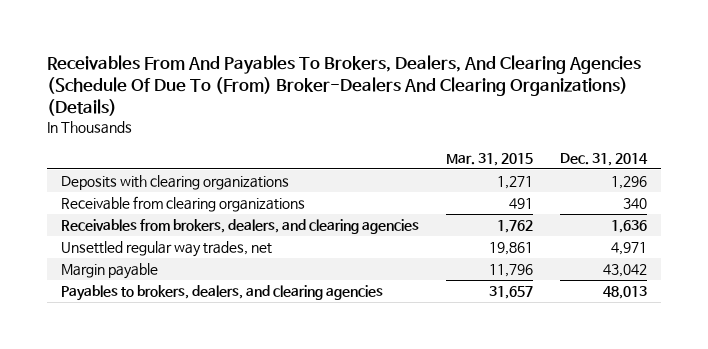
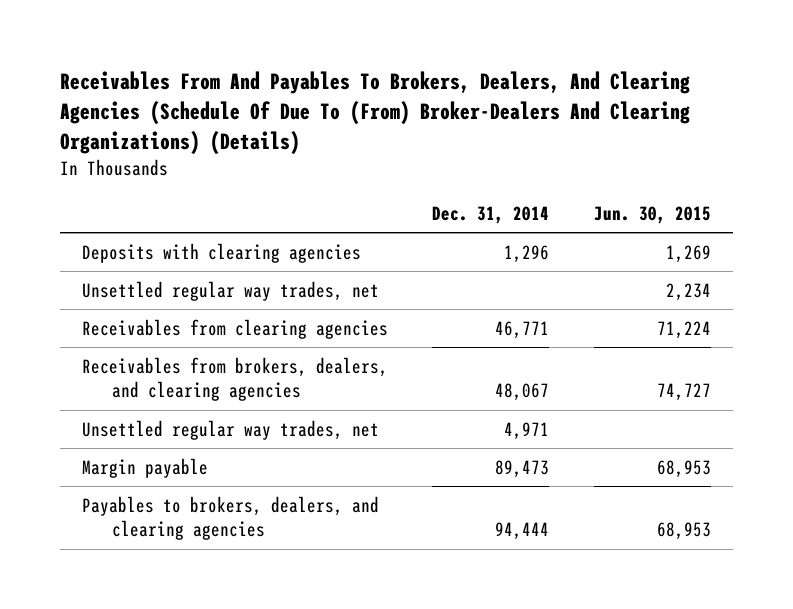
[446,152,534,166] Mar. 31, 2015 -> none
none -> [593,206,711,225] Jun. 30, 2015
[60,175,289,191] Deposits with clearing organizations -> [81,242,361,263] Deposits with clearing agencies
none -> [81,280,379,301] Unsettled regular way trades, net
[60,196,305,213] Receivable from clearing organizations -> [81,318,388,339] Receivables from clearing agencies
[623,198,648,210] 340 -> [495,320,550,339] 46,771
[611,220,648,234] 1,636 -> [495,383,550,402] 48,067
[603,264,648,278] 43,042 -> [495,459,550,478] 89,473
[603,286,648,300] 48,013 -> [495,522,550,541] 94,444

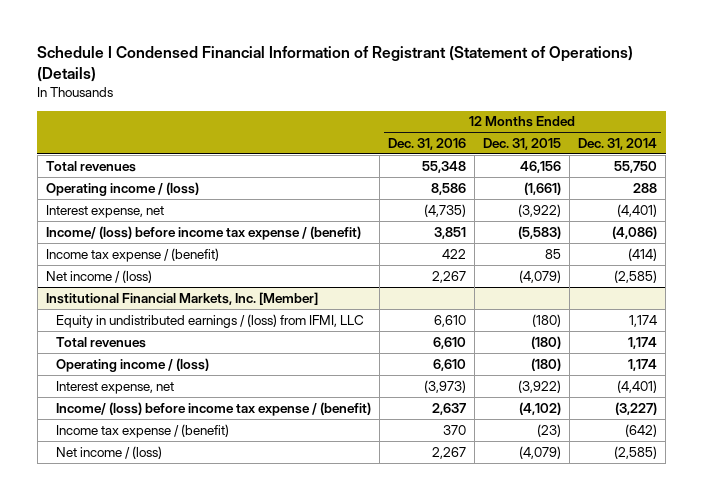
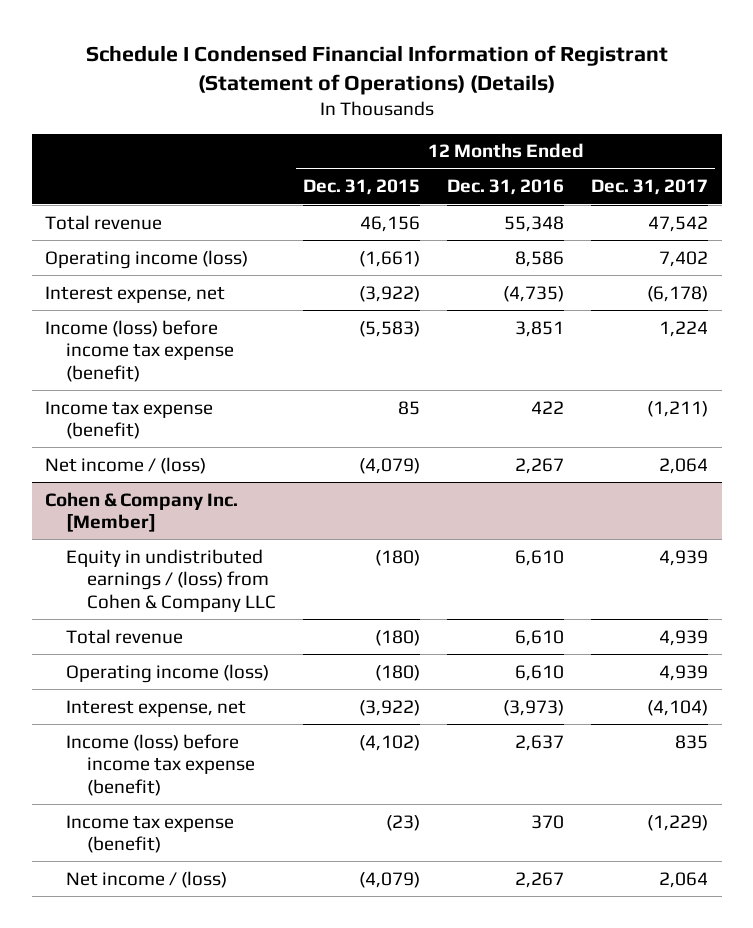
[578,137,658,150] Dec. 31, 2014 -> none
none -> [591,179,709,196] Dec. 31, 2017
[45,160,136,172] Total revenues -> [45,214,163,230] Total revenue
[45,181,199,196] Operating income / (loss) -> [45,249,249,269] Operating income (loss)
[45,225,361,240] Income/ (loss) before income tax expense / (benefit) -> [45,319,235,382] Income (loss) before income tax expense (benefit)
[45,247,219,262] Income tax expense / (benefit) -> [45,400,214,440] Income tax expense (benefit)
[45,291,318,305] Institutional Financial Markets, Inc. [Member] -> [45,491,239,533] Cohen & Company Inc. [Member]
[55,313,364,328] Equity in undistributed earnings / (loss) from IFMI, LLC -> [66,548,277,612] Equity in undistributed earnings / (loss) from Cohen & Company LLC
[55,336,146,348] Total revenues -> [66,628,184,644] Total revenue
[55,357,209,372] Operating income / (loss) -> [66,663,270,683] Operating income (loss)
[55,401,371,416] Income/ (loss) before income tax expense / (benefit) -> [66,733,256,796] Income (loss) before income tax expense (benefit)
[55,423,229,438] Income tax expense / (benefit) -> [66,814,235,854] Income tax expense (benefit)

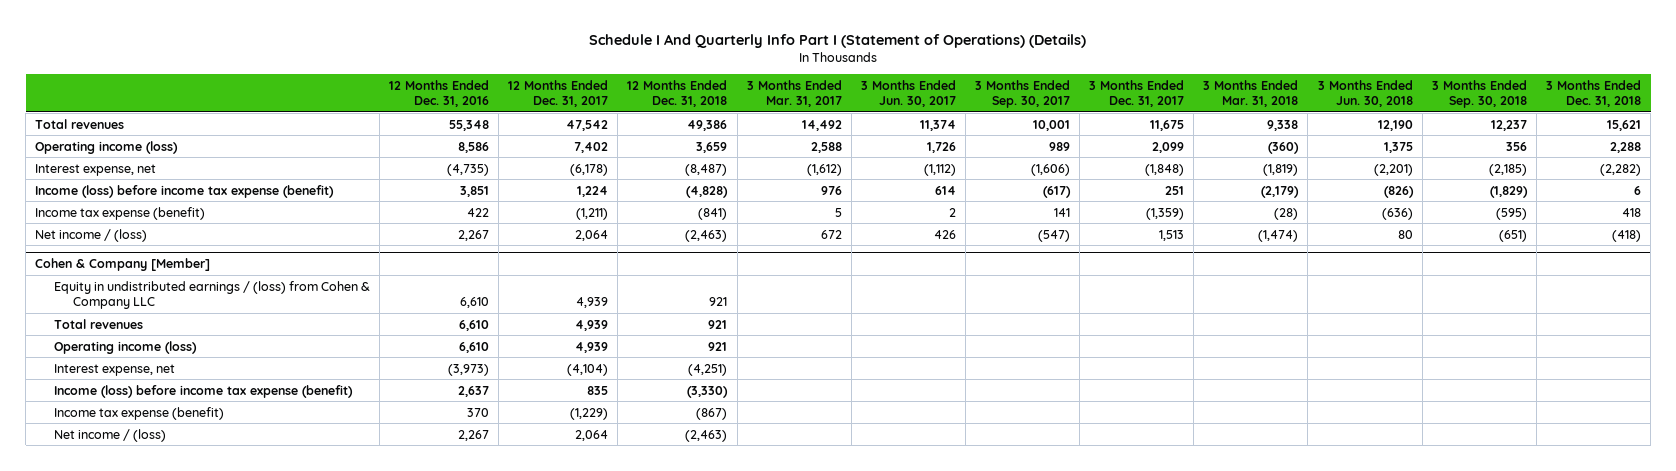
[85,44,668,95] Schedule I Condensed Financial Information of Registrant (Statement of Operations) (Details) -> [589,33,1087,48] Schedule I And Quarterly Info Part I (Statement of Operations) (Details)
[303,179,421,196] Dec. 31, 2015 -> none
none -> [627,79,728,108] 12 Months Ended Dec. 31, 2018
none -> [746,79,842,108] 3 Months Ended Mar. 31, 2017
none -> [860,79,956,108] 3 Months Ended Jun. 30, 2017
none -> [975,79,1071,109] 3 Months Ended Sep. 30, 2017
none -> [1089,79,1185,108] 3 Months Ended Dec. 31, 2017
none -> [1203,79,1299,108] 3 Months Ended Mar. 31, 2018
none -> [1317,79,1413,108] 3 Months Ended Jun. 30, 2018
none -> [1431,79,1527,109] 3 Months Ended Sep. 30, 2018
none -> [1545,79,1641,108] 3 Months Ended Dec. 31, 2018
[45,214,163,230] Total revenue -> [35,118,125,129] Total revenues
[45,491,239,533] Cohen & Company Inc. [Member] -> [35,258,211,272] Cohen & Company [Member]
[66,628,184,644] Total revenue -> [53,318,143,329] Total revenues

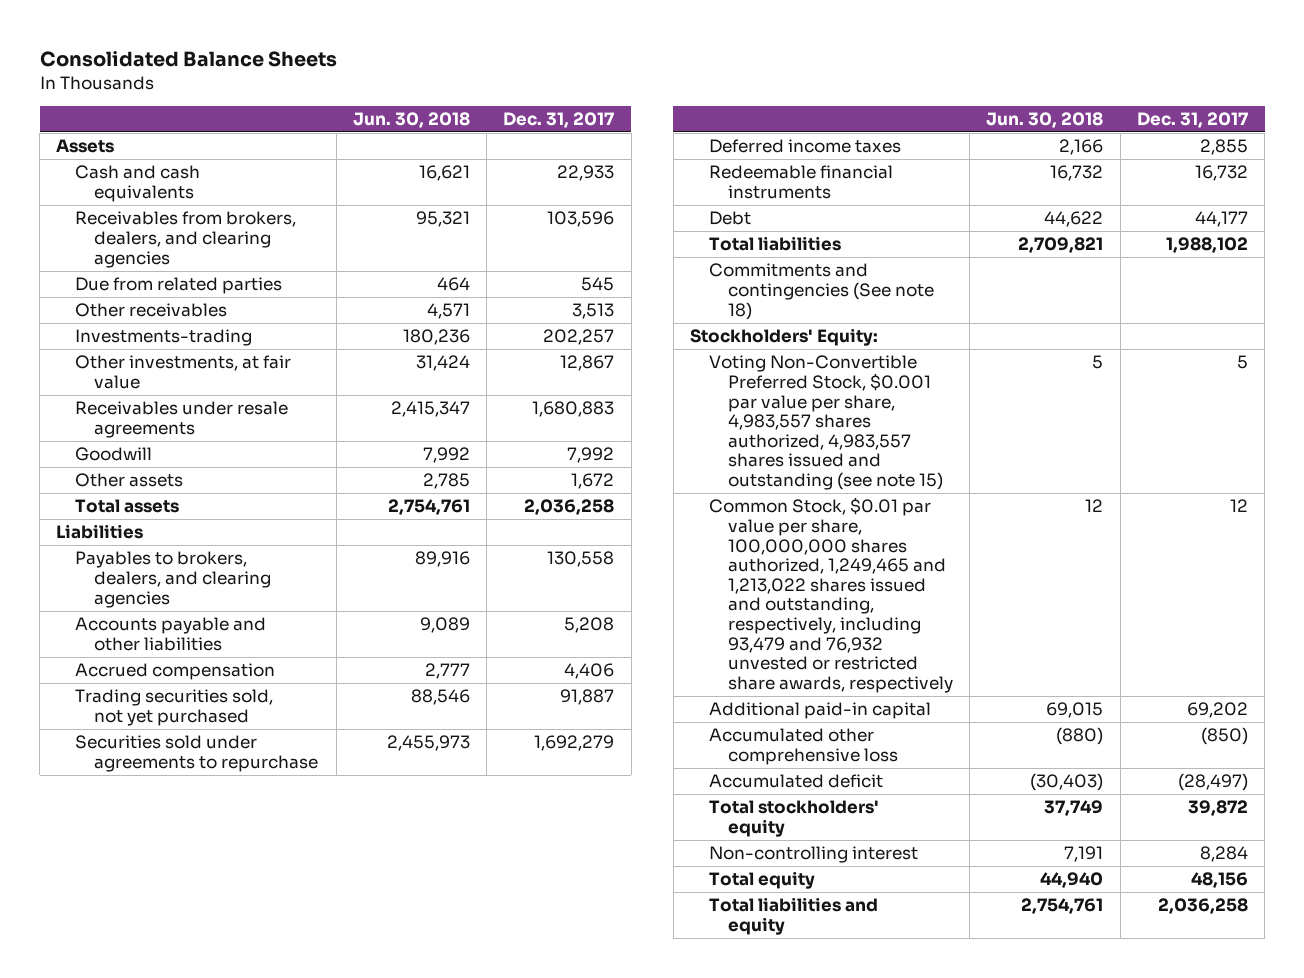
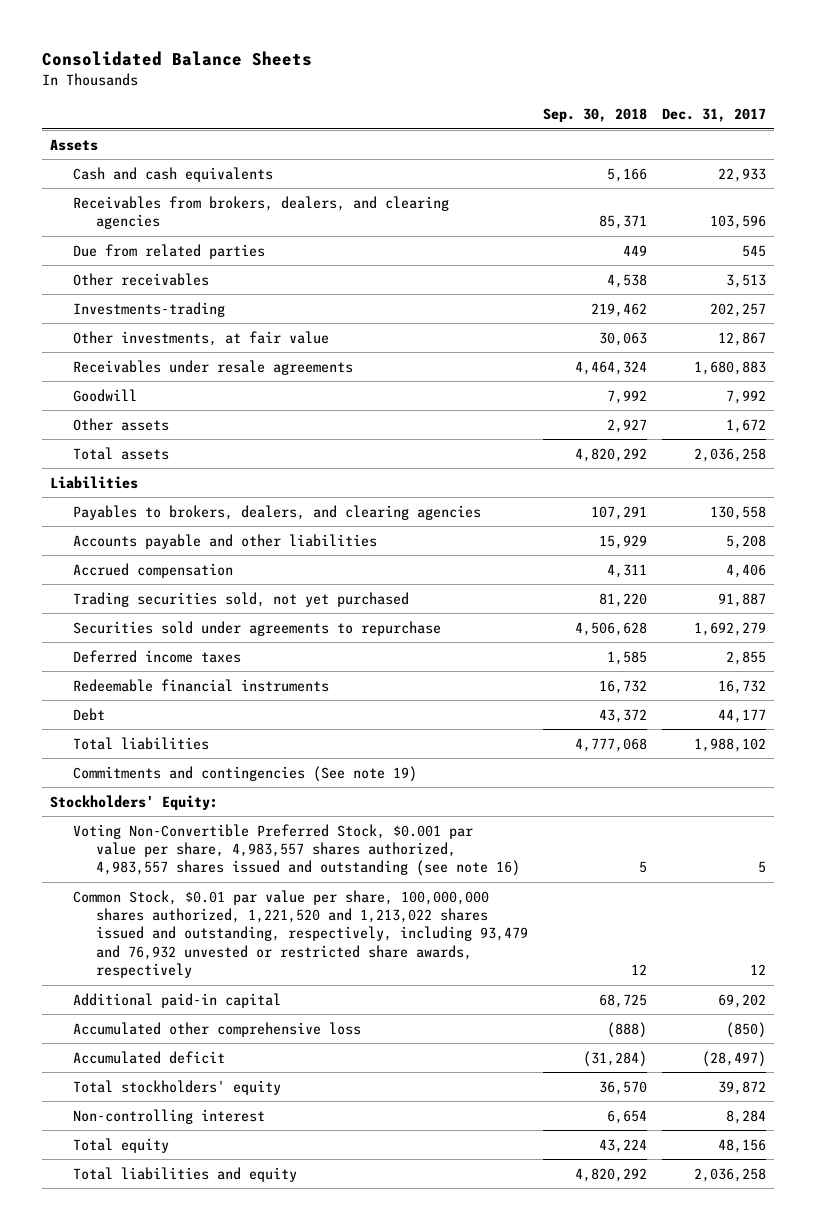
[352,111,470,128] Jun. 30, 2018 -> none
none -> [543,108,648,123] Sep. 30, 2018
[709,263,934,320] Commitments and contingencies (See note 18) -> [72,765,417,782] Commitments and contingencies (See note 19)
[709,355,943,490] Voting Non-Convertible Preferred Stock, $0.001 par value per share, 4,983,557 shares authorized, 4,983,557 shares issued and outstanding (see note 15) -> [72,823,521,877] Voting Non-Convertible Preferred Stock, $0.001 par value per share, 4,983,557 shares authorized, 4,983,557 shares issued and outstanding (see note 16)
[709,497,953,693] Common Stock, $0.01 par value per share, 100,000,000 shares authorized, 1,249,465 and 1,213,022 shares issued and outstanding, respectively, including 93,479 and 76,932 unvested or restricted share awards, respectively -> [72,889,529,979] Common Stock, $0.01 par value per share, 100,000,000 shares authorized, 1,221,520 and 1,213,022 shares issued and outstanding, respectively, including 93,479 and 76,932 unvested or restricted share awards, respectively

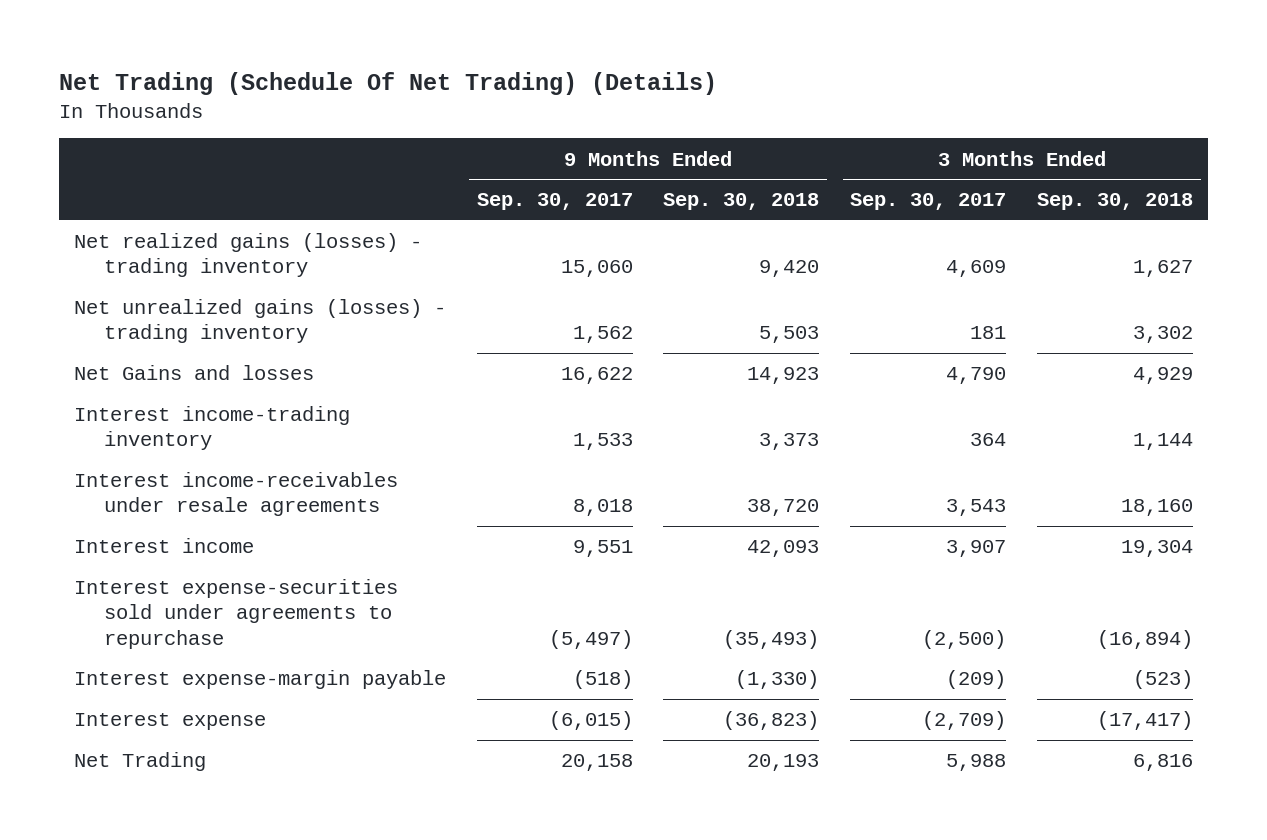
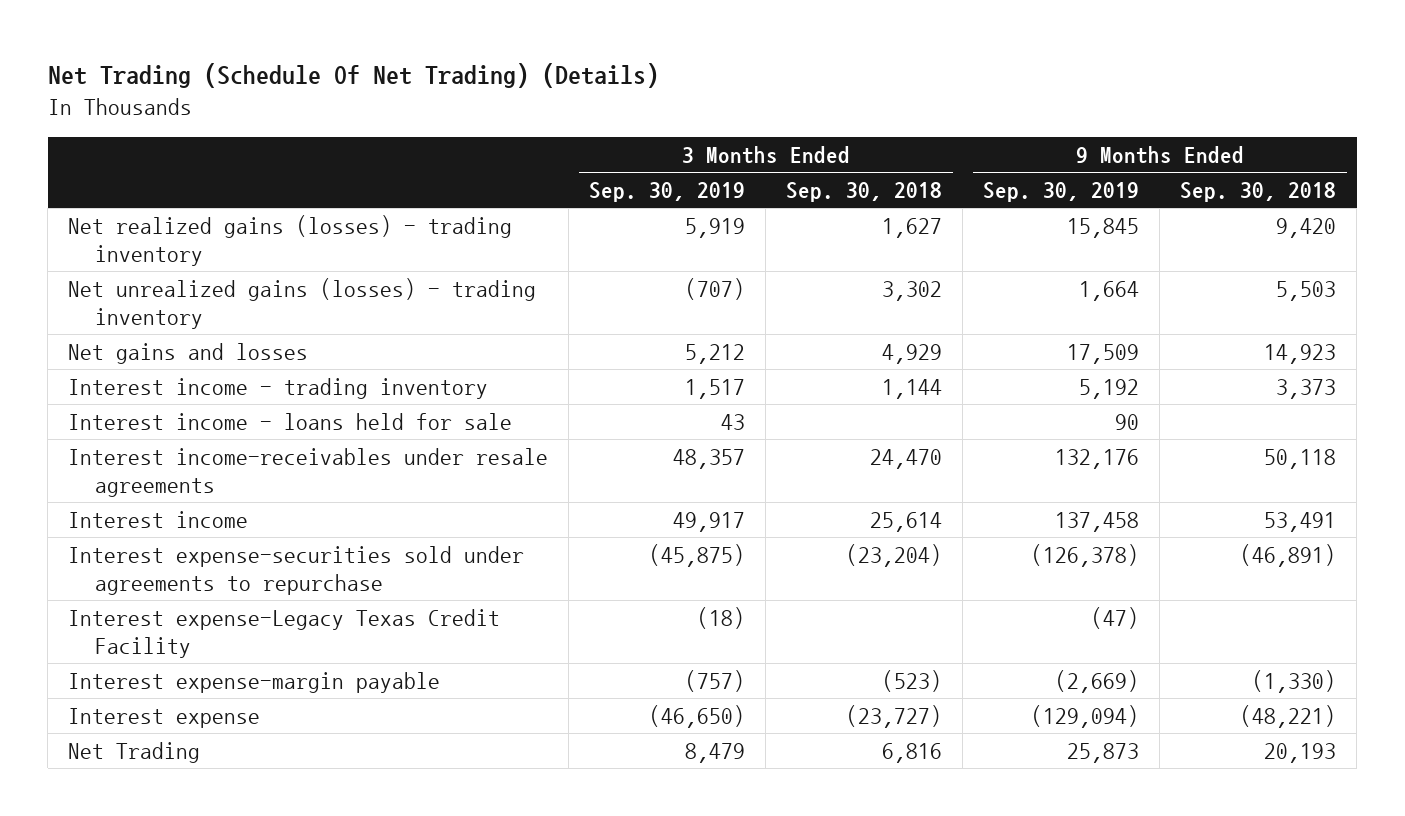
[476,193,633,211] Sep. 30, 2017 -> none
[850,193,1007,211] Sep. 30, 2017 -> none
none -> [589,181,746,202] Sep. 30, 2019
none -> [983,181,1140,202] Sep. 30, 2019
[73,365,314,381] Net Gains and losses -> [68,342,309,364] Net gains and losses
[73,406,350,451] Interest income-trading inventory -> [68,377,489,399] Interest income - trading inventory
none -> [68,412,513,430] Interest income - loans held for sale
[747,499,820,517] 38,720 -> [1264,448,1337,469] 50,118
[1120,499,1193,517] 18,160 -> [870,448,943,469] 24,470
[747,540,820,558] 42,093 -> [1264,511,1337,532] 53,491
[1120,540,1193,558] 19,304 -> [870,511,943,532] 25,614
[723,629,820,649] (35,493) -> [1240,543,1337,567] (46,891)
[1096,629,1193,649] (16,894) -> [846,543,943,567] (23,204)
none -> [68,608,501,658] Interest expense-Legacy Texas Credit Facility
[723,711,820,731] (36,823) -> [1240,704,1337,728] (48,221)
[1096,711,1193,731] (17,417) -> [846,704,943,728] (23,727)

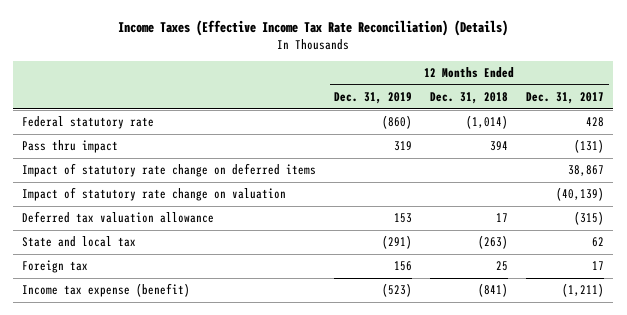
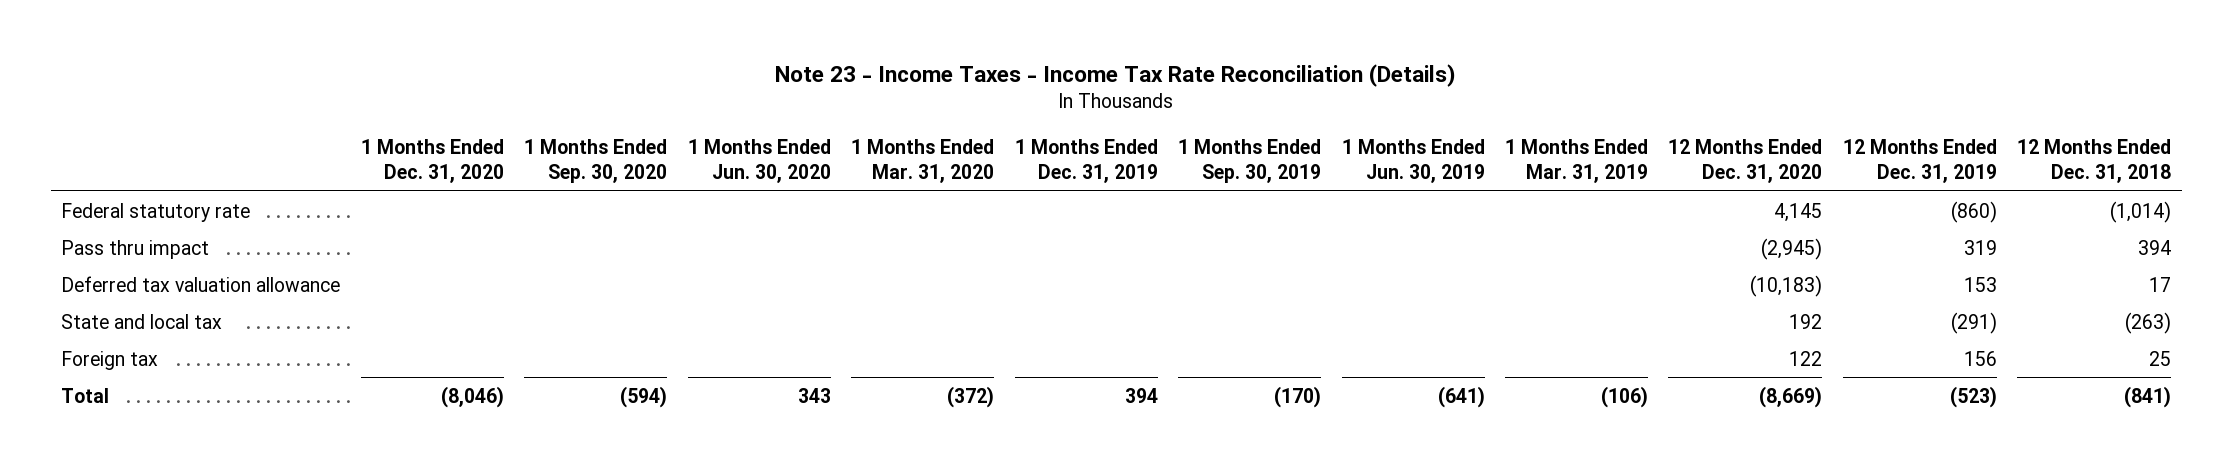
[118,20,509,37] Income Taxes (Effective Income Tax Rate Reconciliation) (Details) -> [775,63,1457,87] Note 23 - Income Taxes - Income Tax Rate Reconciliation (Details)
[526,92,605,105] Dec. 31, 2017 -> none
none -> [360,138,504,183] 1 Months Ended Dec. 31, 2020
none -> [524,138,668,183] 1 Months Ended Sep. 30, 2020
none -> [687,138,831,183] 1 Months Ended Jun. 30, 2020
none -> [851,138,995,183] 1 Months Ended Mar. 31, 2020
none -> [1014,138,1158,183] 1 Months Ended Dec. 31, 2019
none -> [1178,138,1322,183] 1 Months Ended Sep. 30, 2019
none -> [1341,138,1485,183] 1 Months Ended Jun. 30, 2019
none -> [1505,138,1649,183] 1 Months Ended Mar. 31, 2019
none -> [1668,138,1823,183] 12 Months Ended Dec. 31, 2020
[22,163,317,178] Impact of statutory rate change on deferred items -> none
[22,187,287,202] Impact of statutory rate change on valuation -> none
[22,283,191,298] Income tax expense (benefit) -> [61,387,110,403] Total

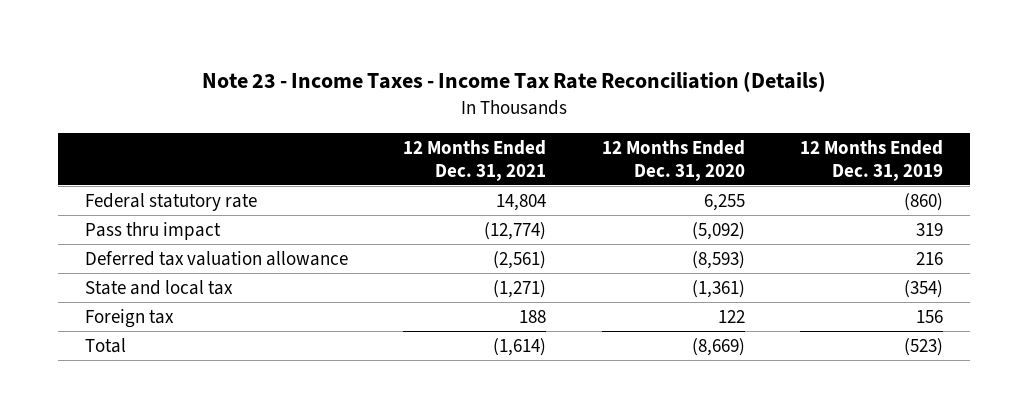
[360,138,504,183] 1 Months Ended Dec. 31, 2020 -> none
[524,138,668,183] 1 Months Ended Sep. 30, 2020 -> none
[687,138,831,183] 1 Months Ended Jun. 30, 2020 -> none
[851,138,995,183] 1 Months Ended Mar. 31, 2020 -> none
[1014,138,1158,183] 1 Months Ended Dec. 31, 2019 -> none
[1178,138,1322,183] 1 Months Ended Sep. 30, 2019 -> none
[1341,138,1485,183] 1 Months Ended Jun. 30, 2019 -> none
[1505,138,1649,183] 1 Months Ended Mar. 31, 2019 -> none
[2017,138,2172,183] 12 Months Ended Dec. 31, 2018 -> none
none -> [403,139,547,181] 12 Months Ended Dec. 31, 2021
[1774,202,1823,222] 4,145 -> [703,193,745,211] 6,255
[1761,237,1823,260] (2,945) -> [691,221,745,240] (5,092)
[1750,274,1823,297] (10,183) -> [691,250,745,269] (8,593)
[1963,276,1997,292] 153 -> [915,251,943,265] 216
[1789,313,1823,329] 192 -> [691,279,745,298] (1,361)
[1950,311,1997,334] (291) -> [903,279,943,298] (354)

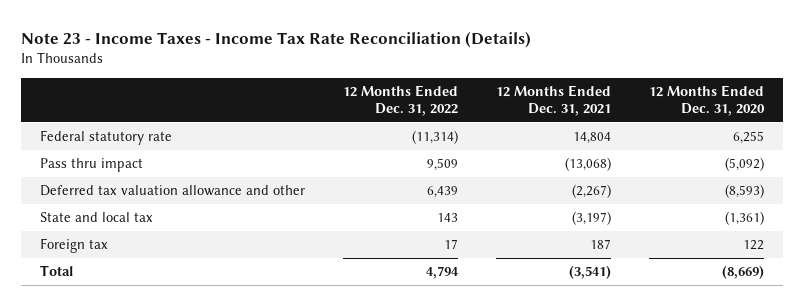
[799,139,943,181] 12 Months Ended Dec. 31, 2019 -> none
none -> [343,85,459,117] 12 Months Ended Dec. 31, 2022
[484,221,547,240] (12,774) -> [565,157,612,172] (13,068)
[85,250,349,266] Deferred tax valuation allowance -> [40,185,306,197] Deferred tax valuation allowance and other
[493,250,547,269] (2,561) -> [572,184,612,199] (2,267)
[493,279,547,298] (1,271) -> [572,211,612,226] (3,197)
[519,309,547,323] 188 -> [590,239,612,250] 187
[493,337,547,356] (1,614) -> [569,265,612,280] (3,541)

